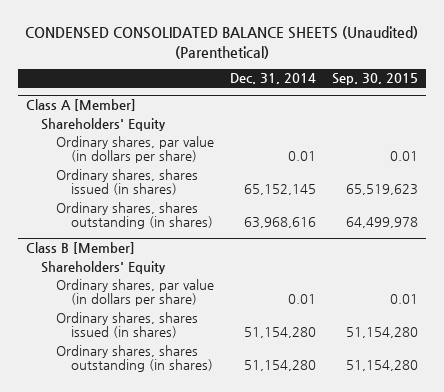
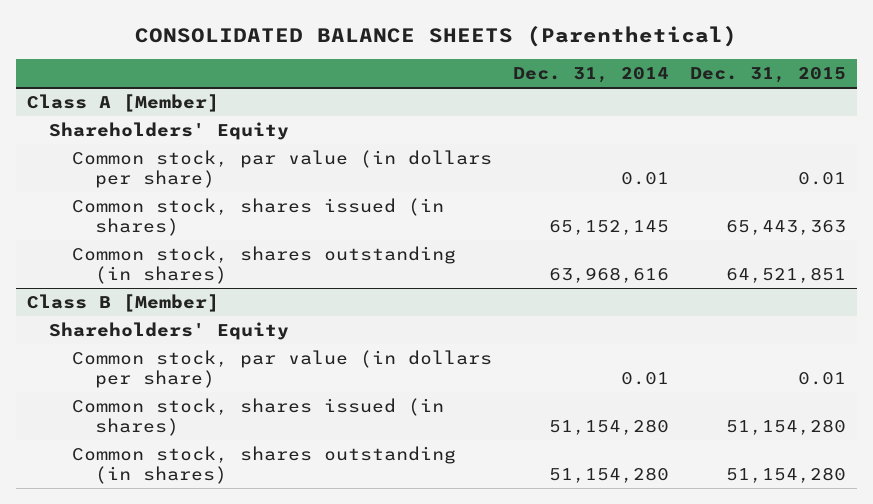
[24,26,418,59] CONDENSED CONSOLIDATED BALANCE SHEETS (Unaudited) (Parenthetical) -> [135,26,738,48] CONSOLIDATED BALANCE SHEETS (Parenthetical)
[331,73,418,86] Sep. 30, 2015 -> none
none -> [690,67,847,84] Dec. 31, 2015
[55,135,214,163] Ordinary shares, par value (in dollars per share) -> [72,149,493,189] Common stock, par value (in dollars per share)
[55,168,198,195] Ordinary shares, shares issued (in shares) -> [72,197,445,237] Common stock, shares issued (in shares)
[55,201,213,229] Ordinary shares, shares outstanding (in shares) -> [72,245,457,285] Common stock, shares outstanding (in shares)
[55,278,214,306] Ordinary shares, par value (in dollars per share) -> [72,349,493,389] Common stock, par value (in dollars per share)
[55,311,198,338] Ordinary shares, shares issued (in shares) -> [72,397,445,437] Common stock, shares issued (in shares)
[55,344,213,372] Ordinary shares, shares outstanding (in shares) -> [72,445,457,485] Common stock, shares outstanding (in shares)

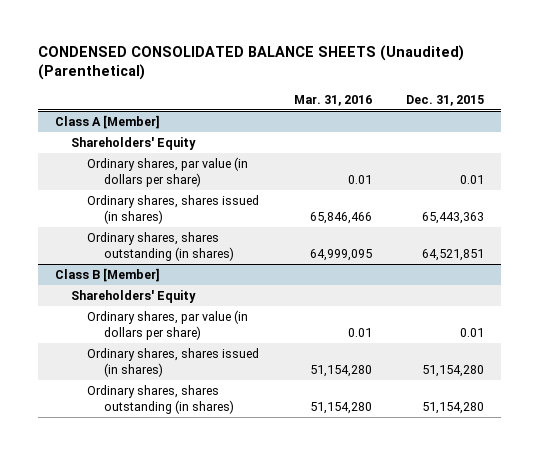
[135,26,738,48] CONSOLIDATED BALANCE SHEETS (Parenthetical) -> [37,44,464,81] CONDENSED CONSOLIDATED BALANCE SHEETS (Unaudited) (Parenthetical)
[513,67,670,84] Dec. 31, 2014 -> none
none -> [293,94,372,106] Mar. 31, 2016
[72,149,493,189] Common stock, par value (in dollars per share) -> [87,157,249,187] Ordinary shares, par value (in dollars per share)
[72,197,445,237] Common stock, shares issued (in shares) -> [87,195,260,224] Ordinary shares, shares issued (in shares)
[72,245,457,285] Common stock, shares outstanding (in shares) -> [87,232,234,261] Ordinary shares, shares outstanding (in shares)
[72,349,493,389] Common stock, par value (in dollars per share) -> [87,310,249,340] Ordinary shares, par value (in dollars per share)
[72,397,445,437] Common stock, shares issued (in shares) -> [87,348,260,377] Ordinary shares, shares issued (in shares)
[72,445,457,485] Common stock, shares outstanding (in shares) -> [87,385,234,414] Ordinary shares, shares outstanding (in shares)

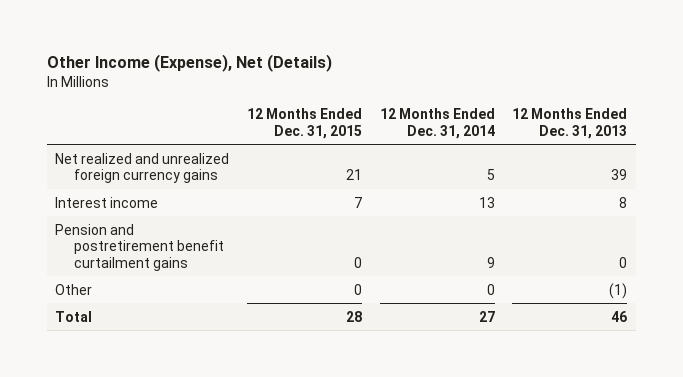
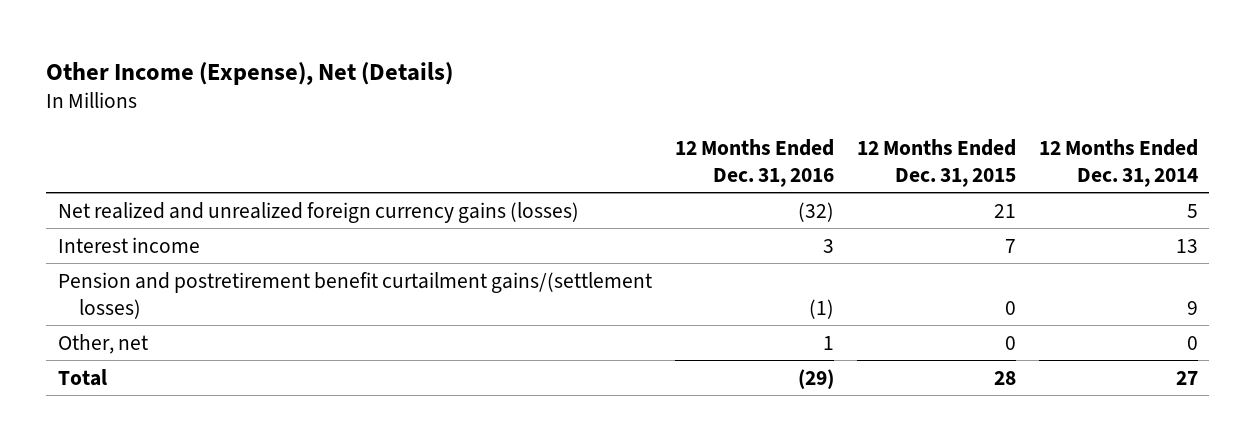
[512,108,628,139] 12 Months Ended Dec. 31, 2013 -> none
none -> [674,138,834,187] 12 Months Ended Dec. 31, 2016
[55,152,230,184] Net realized and unrealized foreign currency gains -> [57,201,579,223] Net realized and unrealized foreign currency gains (losses)
[55,223,225,271] Pension and postretirement benefit curtailment gains -> [57,271,652,319] Pension and postretirement benefit curtailment gains/(settlement losses)
[55,283,93,295] Other -> [57,333,148,354] Other, net

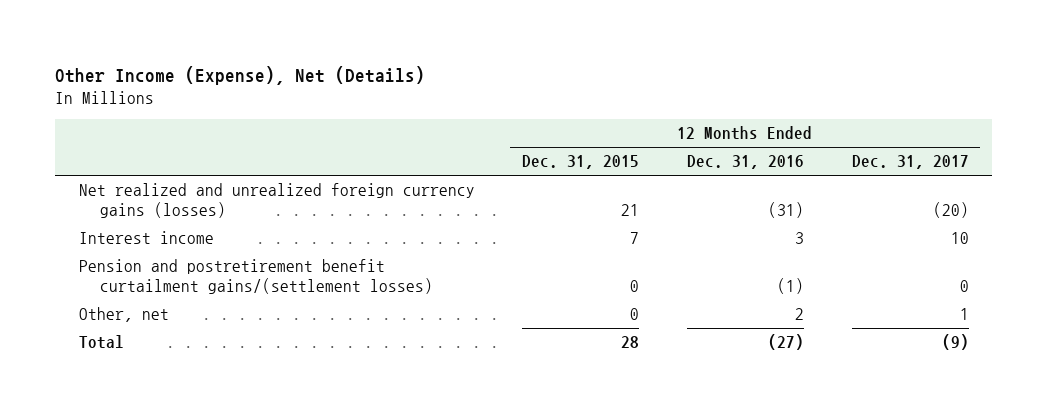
[1038,138,1198,187] 12 Months Ended Dec. 31, 2014 -> none
none -> [851,155,969,170] Dec. 31, 2017
[797,201,834,222] (32) -> [767,202,804,219] (31)
[822,335,834,350] 1 -> [794,308,804,321] 2
[797,368,834,389] (29) -> [767,334,804,351] (27)

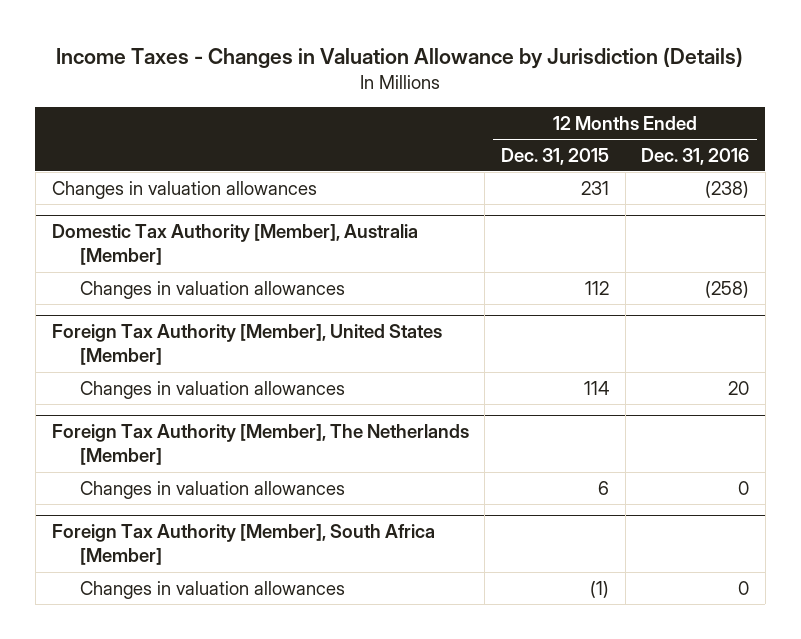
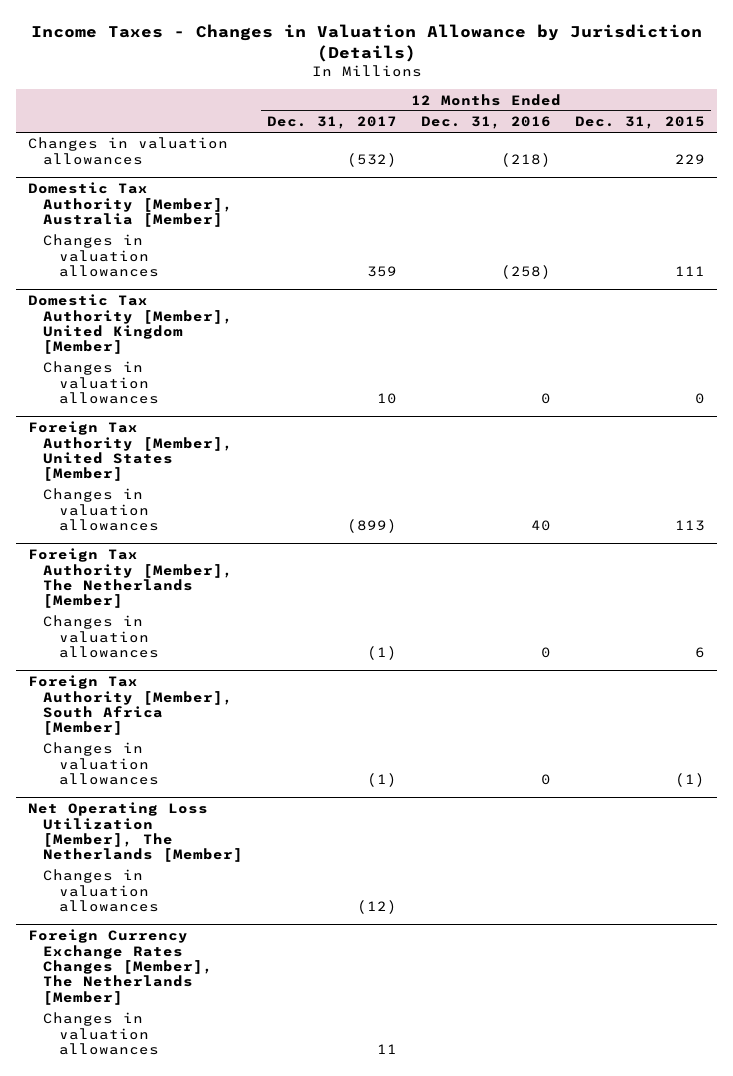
none -> [267,116,398,130] Dec. 31, 2017
[580,180,609,195] 231 -> [675,153,706,164] 229
[705,180,750,198] (238) -> [501,152,552,167] (218)
[584,280,609,295] 112 -> [675,266,706,277] 111
none -> [28,294,234,355] Domestic Tax Authority [Member], United Kingdom [Member]
none -> [43,361,159,405] Changes in valuation allowances
[583,380,609,395] 114 -> [675,520,706,532] 113
[728,380,750,395] 20 -> [531,520,552,532] 40
none -> [28,802,244,863] Net Operating Loss Utilization [Member], The Netherlands [Member]
none -> [43,869,159,913] Changes in valuation allowances
none -> [28,929,214,1005] Foreign Currency Exchange Rates Changes [Member], The Netherlands [Member]
none -> [43,1012,159,1056] Changes in valuation allowances

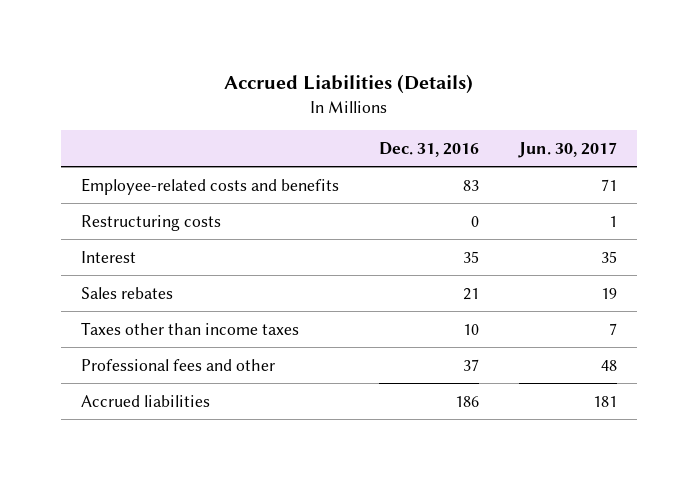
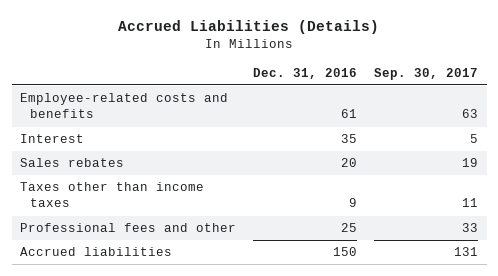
[518,141,618,158] Jun. 30, 2017 -> none
none -> [374,67,479,80] Sep. 30, 2017
[81,214,222,231] Restructuring costs -> none
[463,179,480,191] 83 -> [341,109,358,119] 61
[463,287,480,300] 21 -> [341,158,358,168] 20
[463,323,480,335] 10 -> [349,198,358,208] 9
[463,358,480,371] 37 -> [341,223,358,233] 25
[455,395,480,407] 186 -> [333,247,358,257] 150

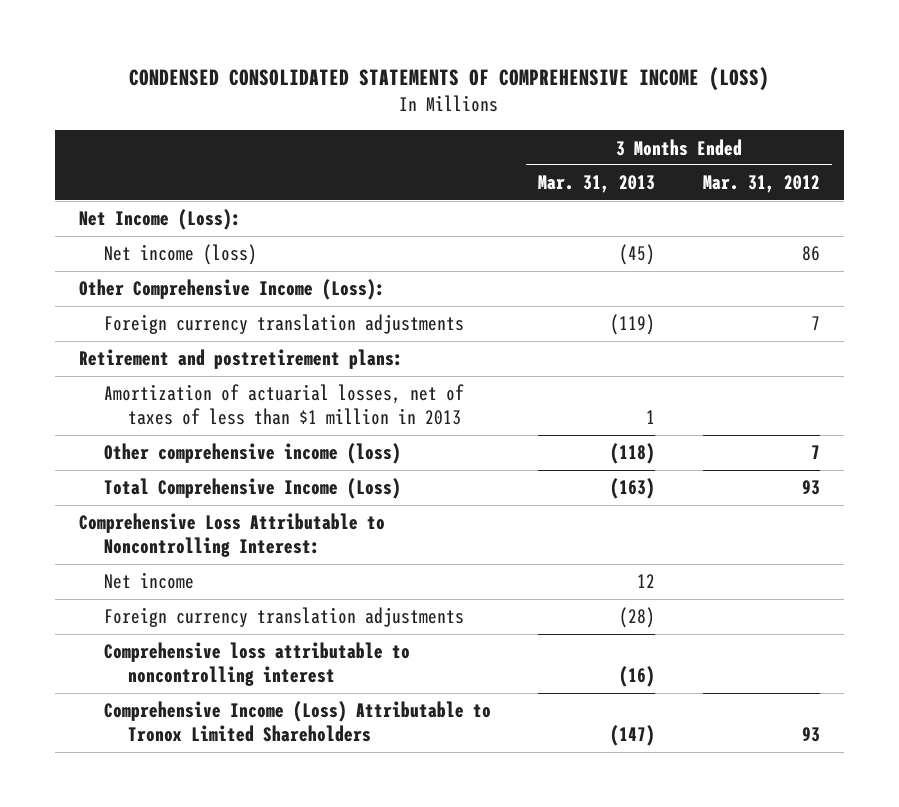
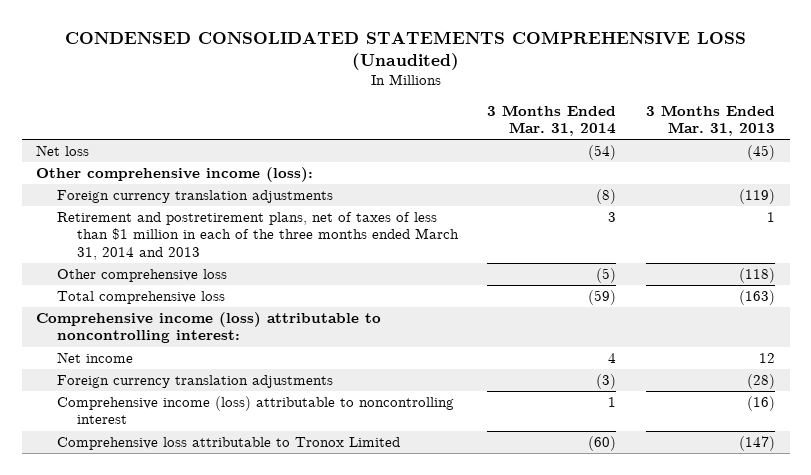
[129,67,770,92] CONDENSED CONSOLIDATED STATEMENTS OF COMPREHENSIVE INCOME (LOSS) -> [64,30,746,70] CONDENSED CONSOLIDATED STATEMENTS COMPREHENSIVE LOSS (Unaudited)
[703,175,821,194] Mar. 31, 2012 -> none
none -> [487,104,617,136] 3 Months Ended Mar. 31, 2014
[78,209,241,231] Net Income (Loss): -> none
[103,244,257,266] Net income (loss) -> [36,145,90,157] Net loss
[78,279,385,301] Other Comprehensive Income (Loss): -> [36,167,314,183] Other comprehensive income (loss):
[78,349,403,370] Retirement and postretirement plans: -> none
[103,384,464,426] Amortization of actuarial losses, net of taxes of less than $1 million in 2013 -> none
none -> [56,212,459,260] Retirement and postretirement plans, net of taxes of less than $1 million in each of the three months ended March 31, 2014 and 2013
[103,443,401,465] Other comprehensive income (loss) -> [56,269,227,283] Other comprehensive loss
[103,478,401,500] Total Comprehensive Income (Loss) -> [56,291,225,305] Total comprehensive loss
[78,513,385,558] Comprehensive Loss Attributable to Noncontrolling Interest: -> [36,312,382,344] Comprehensive income (loss) attributable to noncontrolling interest:
[103,642,410,687] Comprehensive loss attributable to noncontrolling interest -> [56,396,454,425] Comprehensive income (loss) attributable to noncontrolling interest
[103,701,491,743] Comprehensive Income (Loss) Attributable to Tronox Limited Shareholders -> [56,437,400,451] Comprehensive loss attributable to Tronox Limited

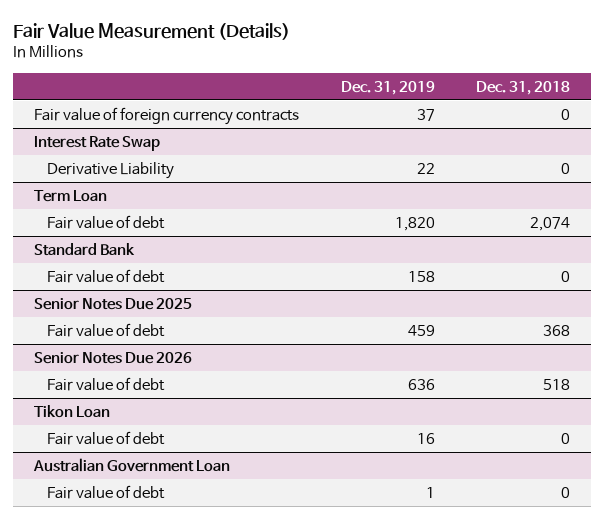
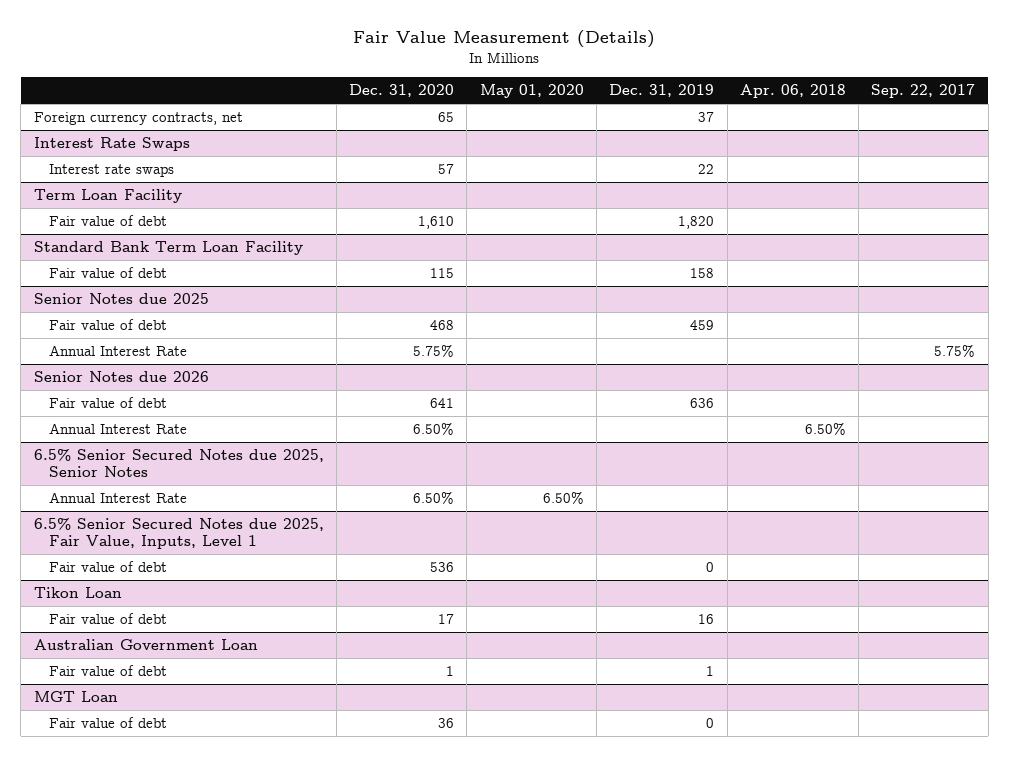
[476,80,571,95] Dec. 31, 2018 -> none
none -> [349,84,455,98] Dec. 31, 2020
none -> [479,84,584,99] May 01, 2020
none -> [739,84,846,99] Apr. 06, 2018
none -> [871,84,976,99] Sep. 22, 2017
[34,107,300,126] Fair value of foreign currency contracts -> [33,112,243,126] Foreign currency contracts, net
[34,136,161,152] Interest Rate Swap -> [33,137,190,152] Interest Rate Swaps
[46,162,174,180] Derivative Liability -> [48,164,174,178] Interest rate swaps
[34,190,108,203] Term Loan -> [33,189,182,204] Term Loan Facility
[34,243,136,257] Standard Bank -> [33,241,303,256] Standard Bank Term Loan Facility
[34,298,193,311] Senior Notes Due 2025 -> [33,293,209,305] Senior Notes due 2025
none -> [48,345,187,357] Annual Interest Rate
[34,352,193,365] Senior Notes Due 2026 -> [33,371,209,383] Senior Notes due 2026
none -> [48,423,187,435] Annual Interest Rate
none -> [33,449,324,477] 6.5% Senior Secured Notes due 2025, Senior Notes
none -> [48,492,187,504] Annual Interest Rate
none -> [33,518,324,549] 6.5% Senior Secured Notes due 2025, Fair Value, Inputs, Level 1
none -> [48,561,167,573] Fair value of debt
none -> [33,691,118,703] MGT Loan
none -> [48,717,167,729] Fair value of debt

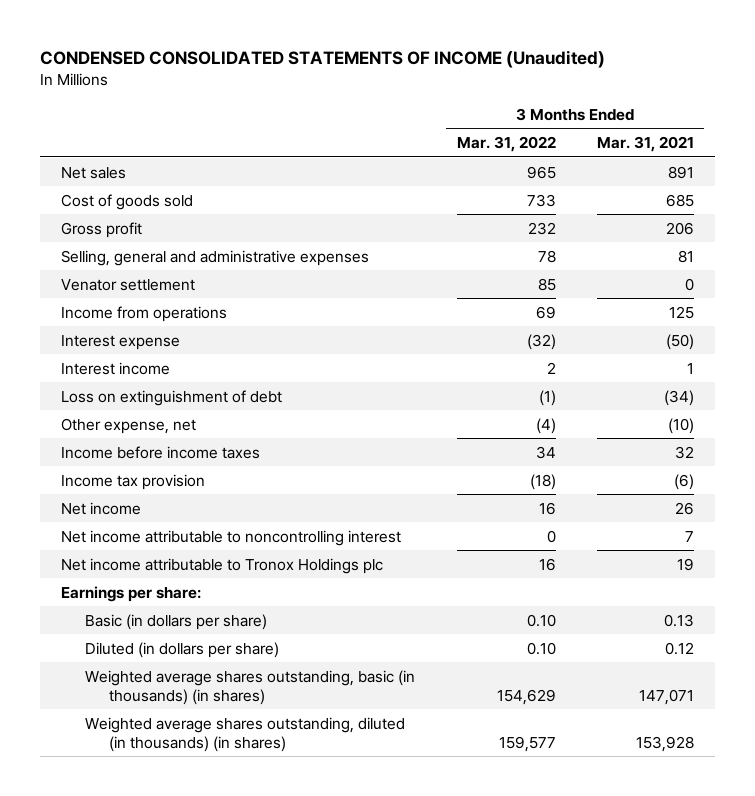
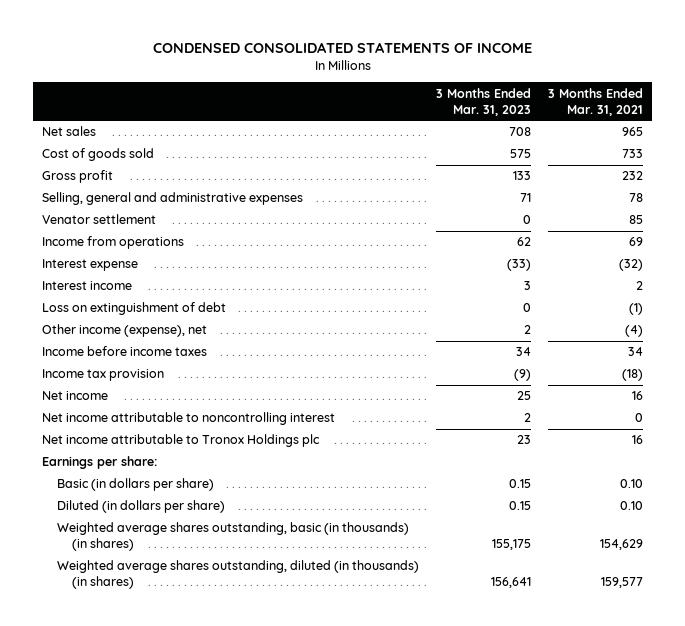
[40,50,606,69] CONDENSED CONSOLIDATED STATEMENTS OF INCOME (Unaudited) -> [152,41,532,53] CONDENSED CONSOLIDATED STATEMENTS OF INCOME
[456,135,556,152] Mar. 31, 2022 -> none
none -> [436,87,532,116] 3 Months Ended Mar. 31, 2023
[668,165,695,179] 891 -> [622,127,644,137] 965
[666,193,695,207] 685 -> [622,149,644,159] 733
[666,221,695,235] 206 -> [622,171,644,181] 232
[678,249,695,263] 81 -> [629,193,644,203] 78
[685,277,695,291] 0 -> [629,215,644,225] 85
[669,305,695,319] 125 -> [629,237,644,247] 69
[666,333,695,350] (50) -> [619,259,644,272] (32)
[687,362,695,374] 1 -> [636,281,644,291] 2
[664,389,695,406] (34) -> [629,303,644,316] (1)
[61,417,197,434] Other expense, net -> [41,324,207,338] Other income (expense), net
[668,417,695,434] (10) -> [625,325,644,338] (4)
[675,445,695,459] 32 -> [628,347,644,357] 34
[674,473,695,490] (6) -> [622,369,644,382] (18)
[675,501,695,515] 26 -> [632,391,644,401] 16
[685,530,695,542] 7 -> [635,413,644,423] 0
[677,557,695,571] 19 -> [632,435,644,445] 16
[664,613,695,627] 0.13 -> [620,479,644,489] 0.10
[665,641,695,655] 0.12 -> [620,501,644,511] 0.10
[639,688,695,705] 147,071 -> [600,539,644,551] 154,629
[636,735,695,752] 153,928 -> [601,577,644,589] 159,577

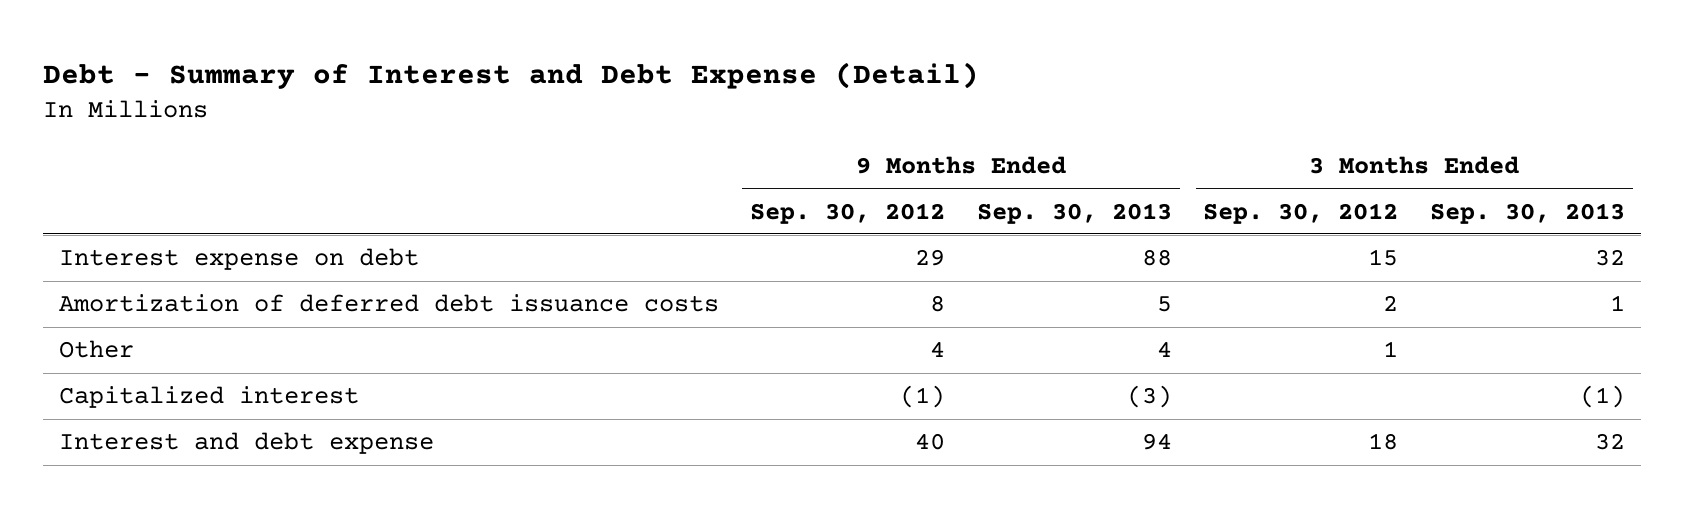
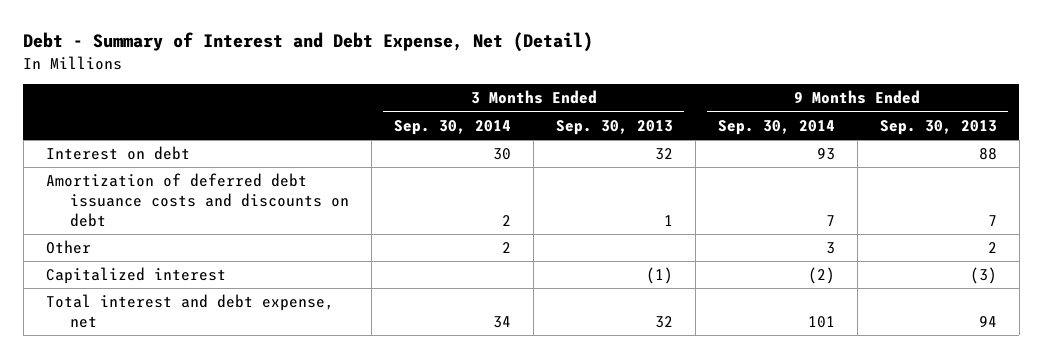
[42,61,979,89] Debt - Summary of Interest and Debt Expense (Detail) -> [23,32,594,53] Debt - Summary of Interest and Debt Expense, Net (Detail)
[750,202,946,224] Sep. 30, 2012 -> none
[1203,202,1399,224] Sep. 30, 2012 -> none
none -> [394,119,512,135] Sep. 30, 2014
none -> [717,119,835,135] Sep. 30, 2014
[58,248,419,271] Interest expense on debt -> [45,146,190,161] Interest on debt
[58,294,719,313] Amortization of deferred debt issuance costs -> [45,173,350,228] Amortization of deferred debt issuance costs and discounts on debt
[1156,296,1172,313] 5 -> [987,215,997,227] 7
[1156,341,1172,358] 4 -> [987,242,997,254] 2
[58,432,434,455] Interest and debt expense -> [45,294,334,329] Total interest and debt expense, net

